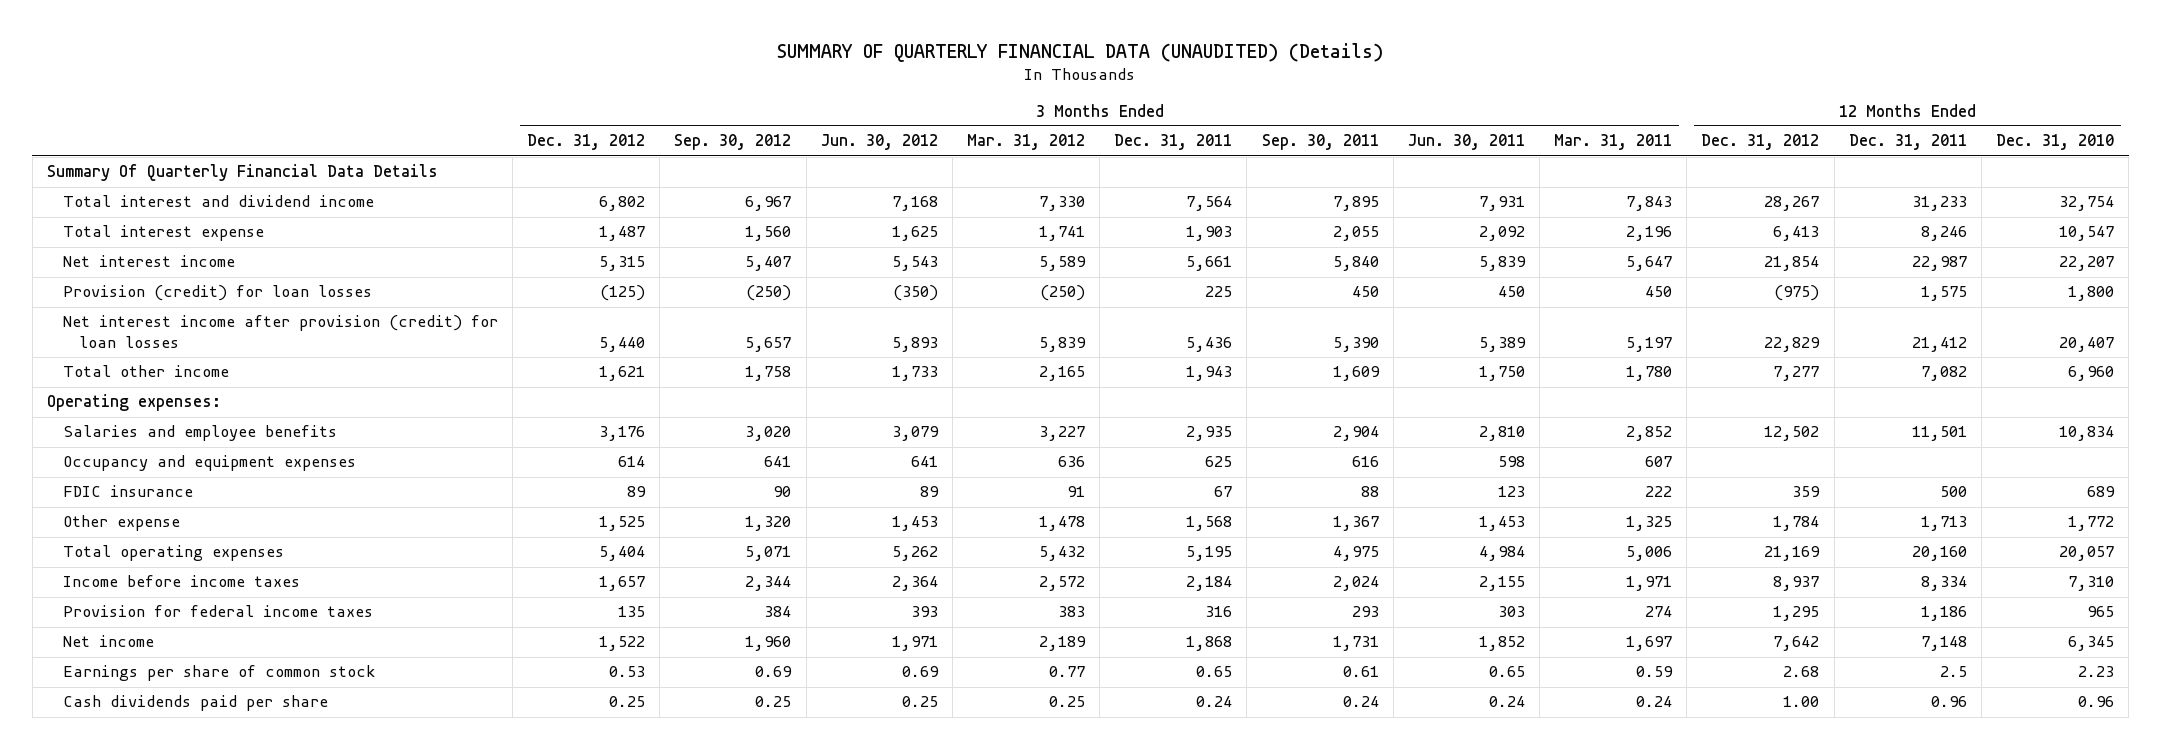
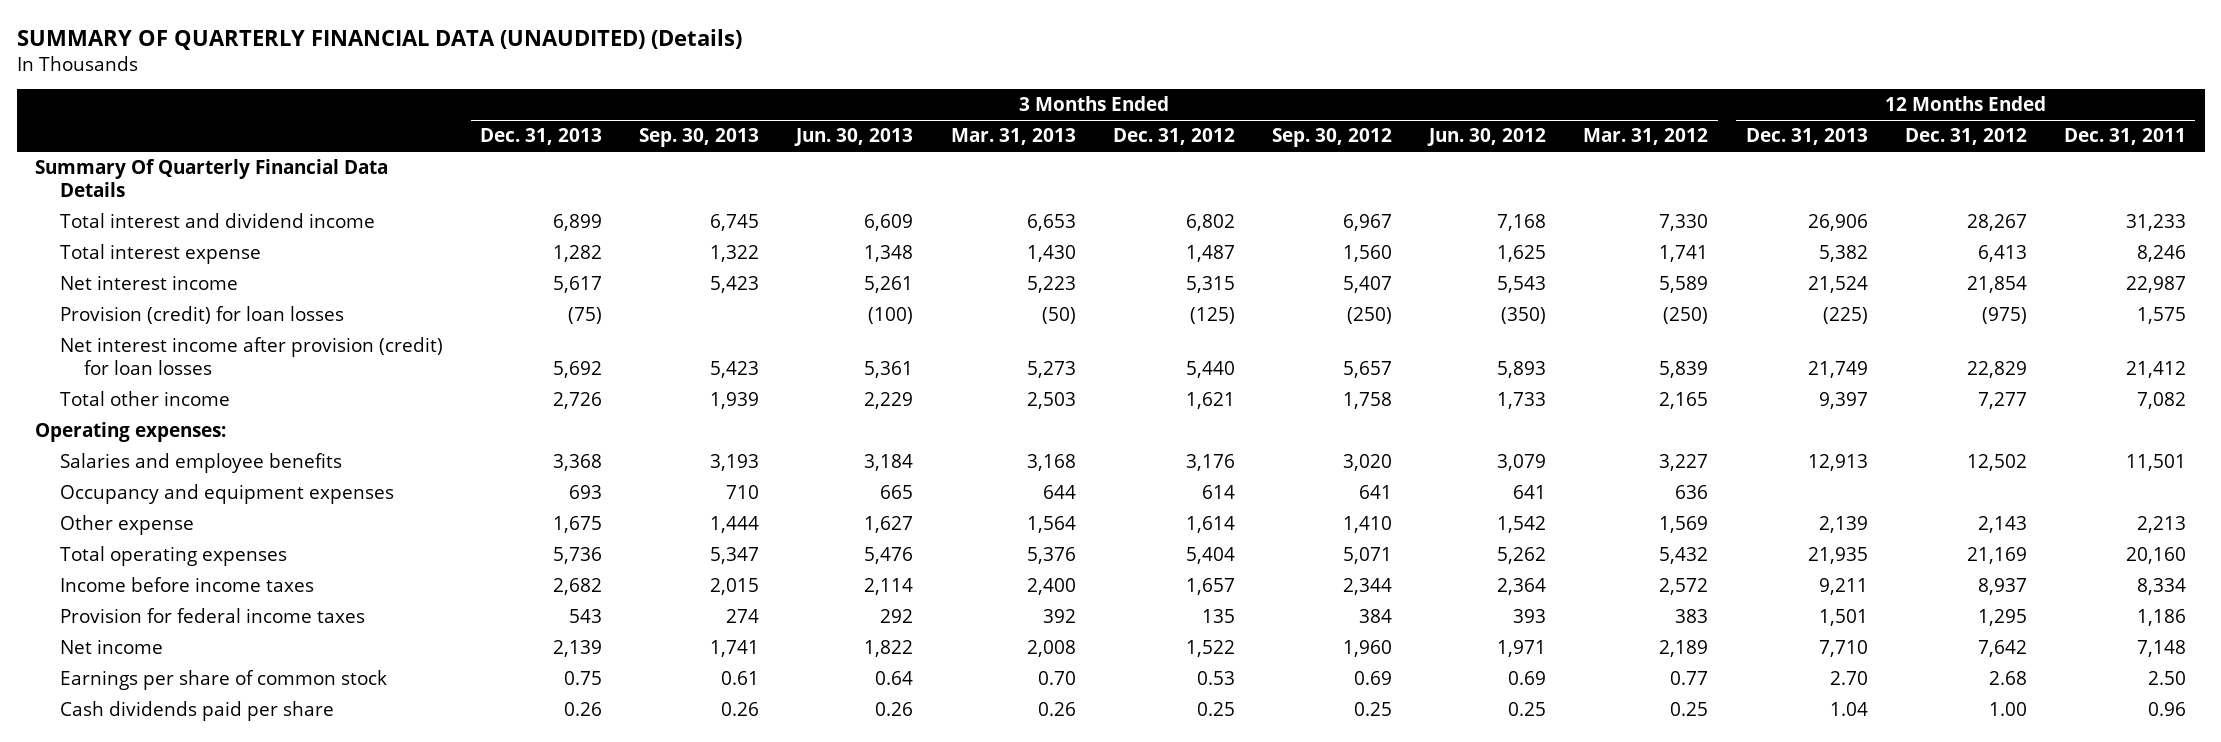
[1114,134,1233,151] Dec. 31, 2011 -> none
[1261,134,1379,151] Sep. 30, 2011 -> none
[1407,134,1525,151] Jun. 30, 2011 -> none
[1554,134,1673,151] Mar. 31, 2011 -> none
[1996,134,2115,151] Dec. 31, 2010 -> none
none -> [479,128,602,146] Dec. 31, 2013
none -> [639,128,760,148] Sep. 30, 2013
none -> [794,128,914,147] Jun. 30, 2013
none -> [950,128,1076,146] Mar. 31, 2013
none -> [1745,128,1868,146] Dec. 31, 2013
[62,485,193,498] FDIC insurance -> none
[599,516,646,532] 1,525 -> [1185,516,1235,534] 1,614
[745,516,792,532] 1,320 -> [1342,516,1392,534] 1,410
[891,516,938,532] 1,453 -> [1497,516,1547,534] 1,542
[1039,516,1086,532] 1,478 -> [1659,516,1709,534] 1,569
[1773,516,1820,532] 1,784 -> [1977,516,2027,534] 2,143
[1920,516,1967,532] 1,713 -> [2136,516,2186,534] 2,213
[1939,666,1967,678] 2.5 -> [2147,671,2186,686] 2.50

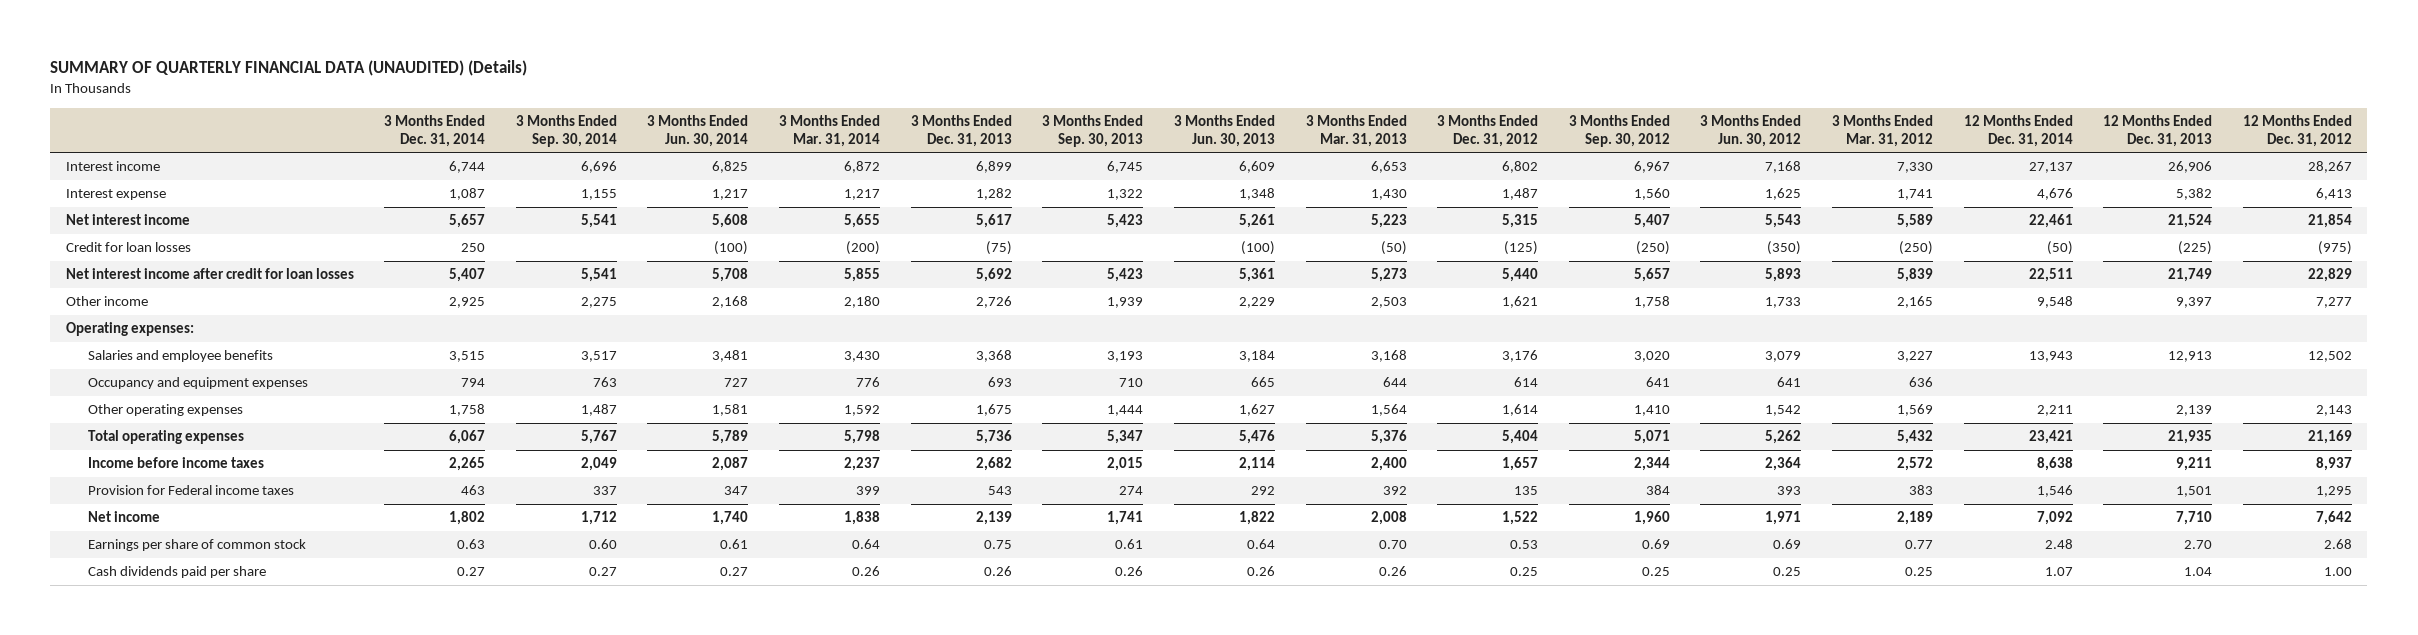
[2063,128,2186,146] Dec. 31, 2011 -> none
none -> [384,115,486,147] 3 Months Ended Dec. 31, 2014
none -> [515,115,617,147] 3 Months Ended Sep. 30, 2014
none -> [647,115,749,147] 3 Months Ended Jun. 30, 2014
none -> [779,115,881,147] 3 Months Ended Mar. 31, 2014
none -> [1963,115,2073,147] 12 Months Ended Dec. 31, 2014
[35,159,389,198] Summary Of Quarterly Financial Data Details -> none
[59,213,375,229] Total interest and dividend income -> [65,161,160,172] Interest income
[59,244,261,265] Total interest expense -> [65,189,166,201] Interest expense
[59,306,344,325] Provision (credit) for loan losses -> [65,242,191,253] Credit for loan losses
[59,337,443,376] Net interest income after provision (credit) for loan losses -> [65,268,354,280] Net interest income after credit for loan losses
[59,391,230,407] Total other income -> [65,296,148,307] Other income
[59,515,194,536] Other expense -> [87,404,243,417] Other operating expenses
[59,608,365,624] Provision for federal income taxes -> [87,485,294,496] Provision for Federal income taxes

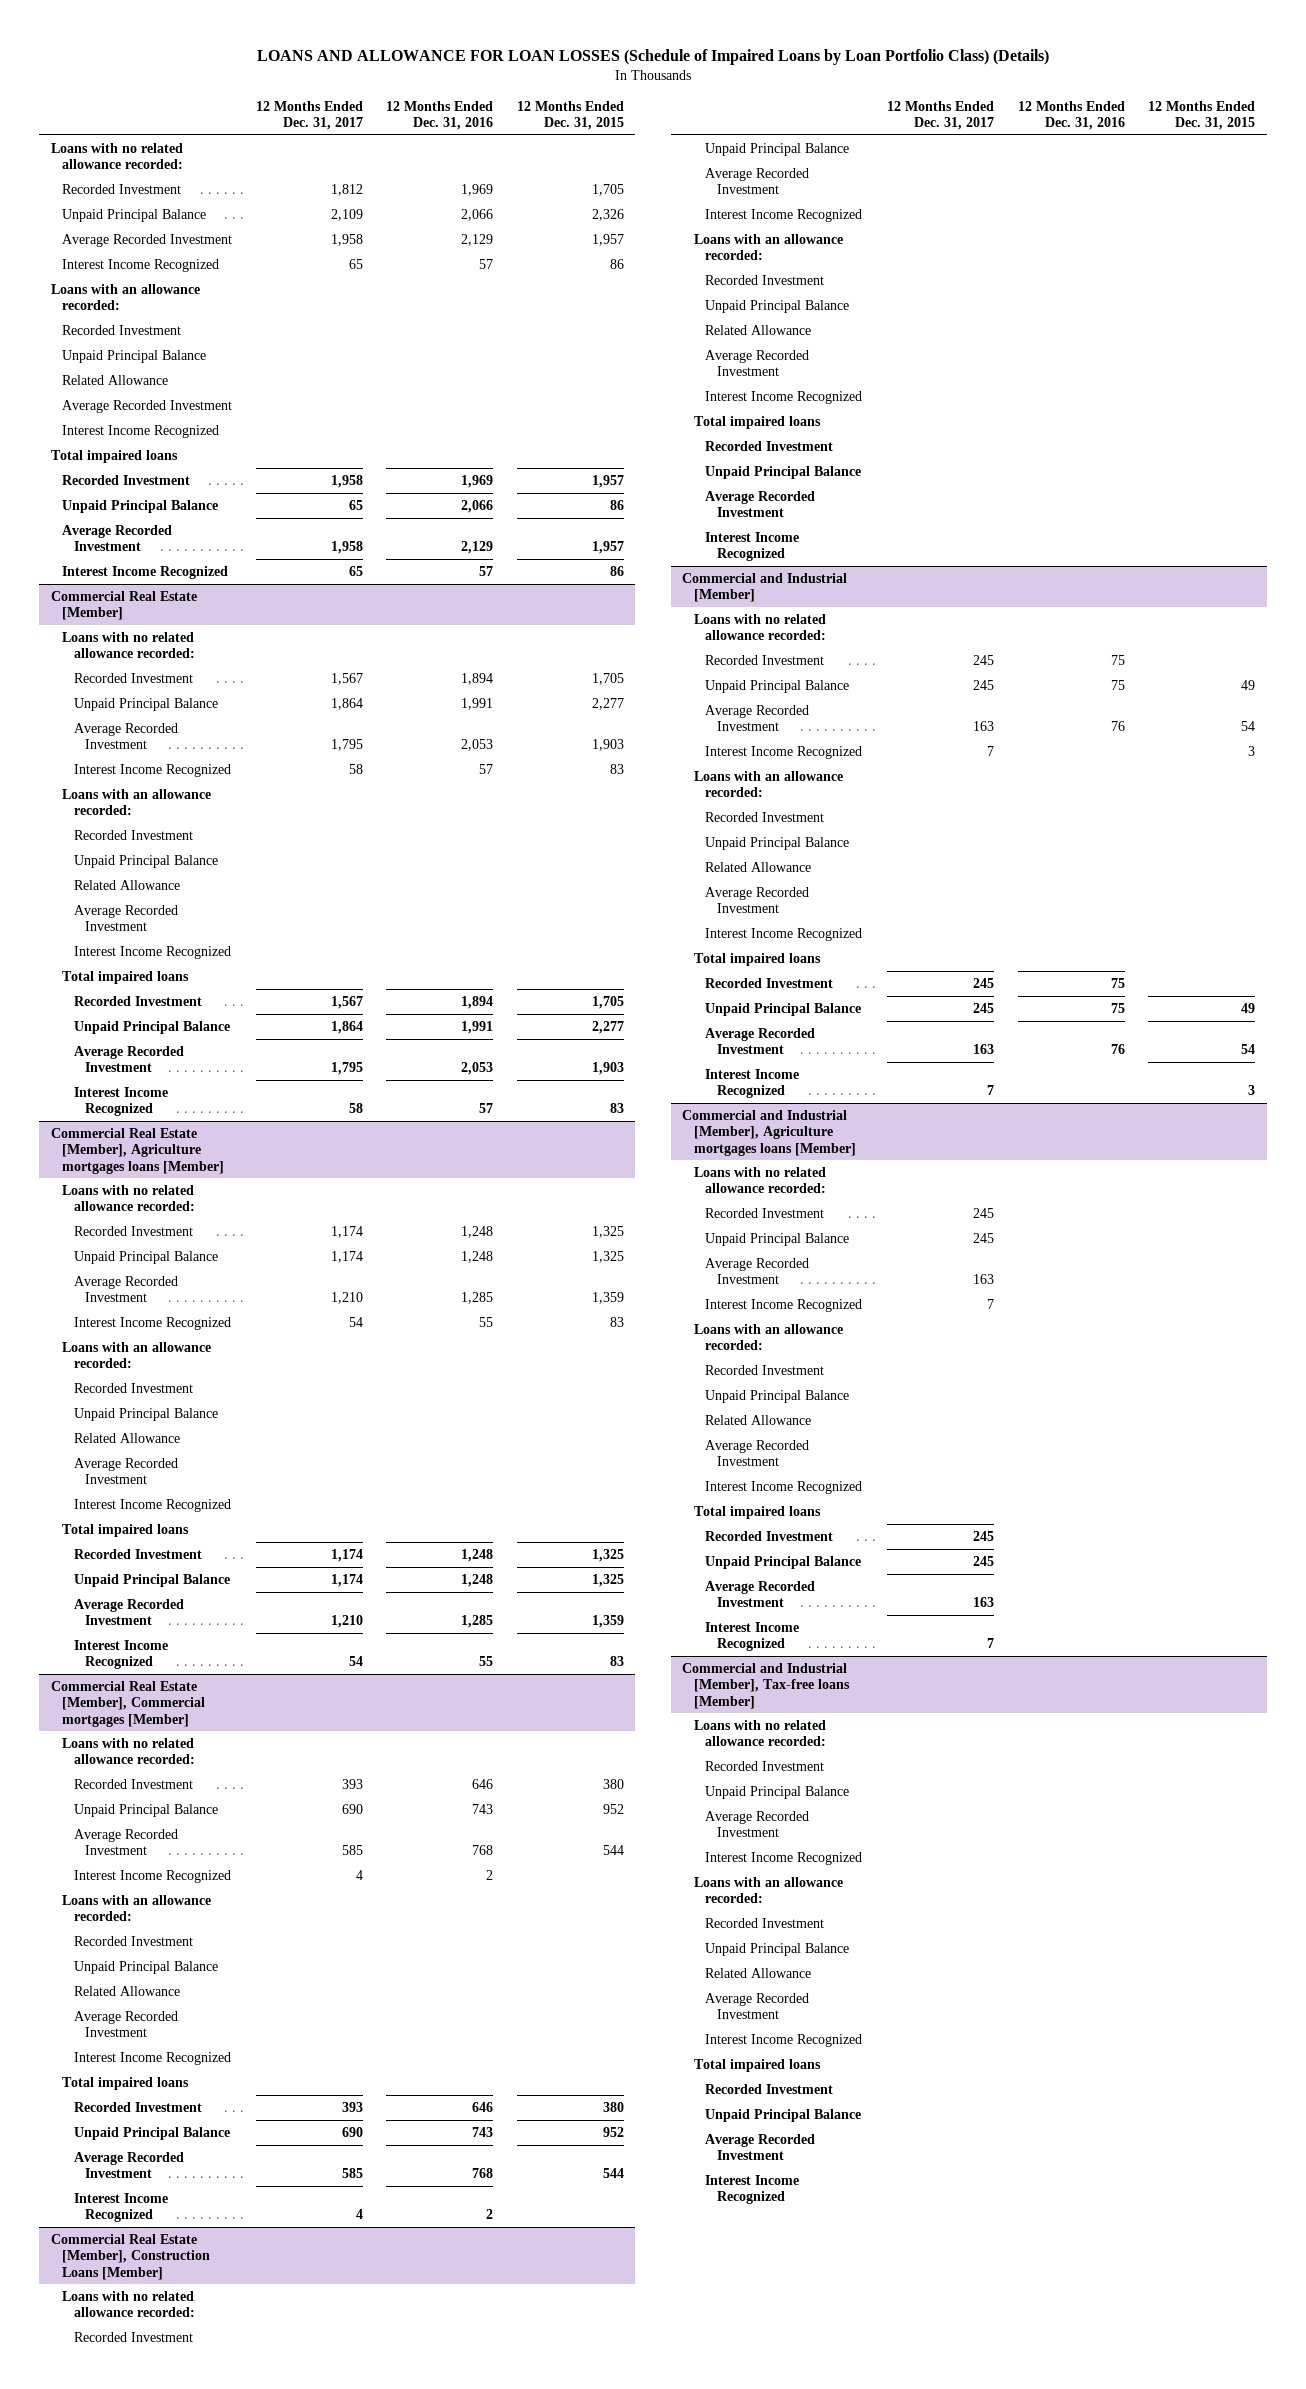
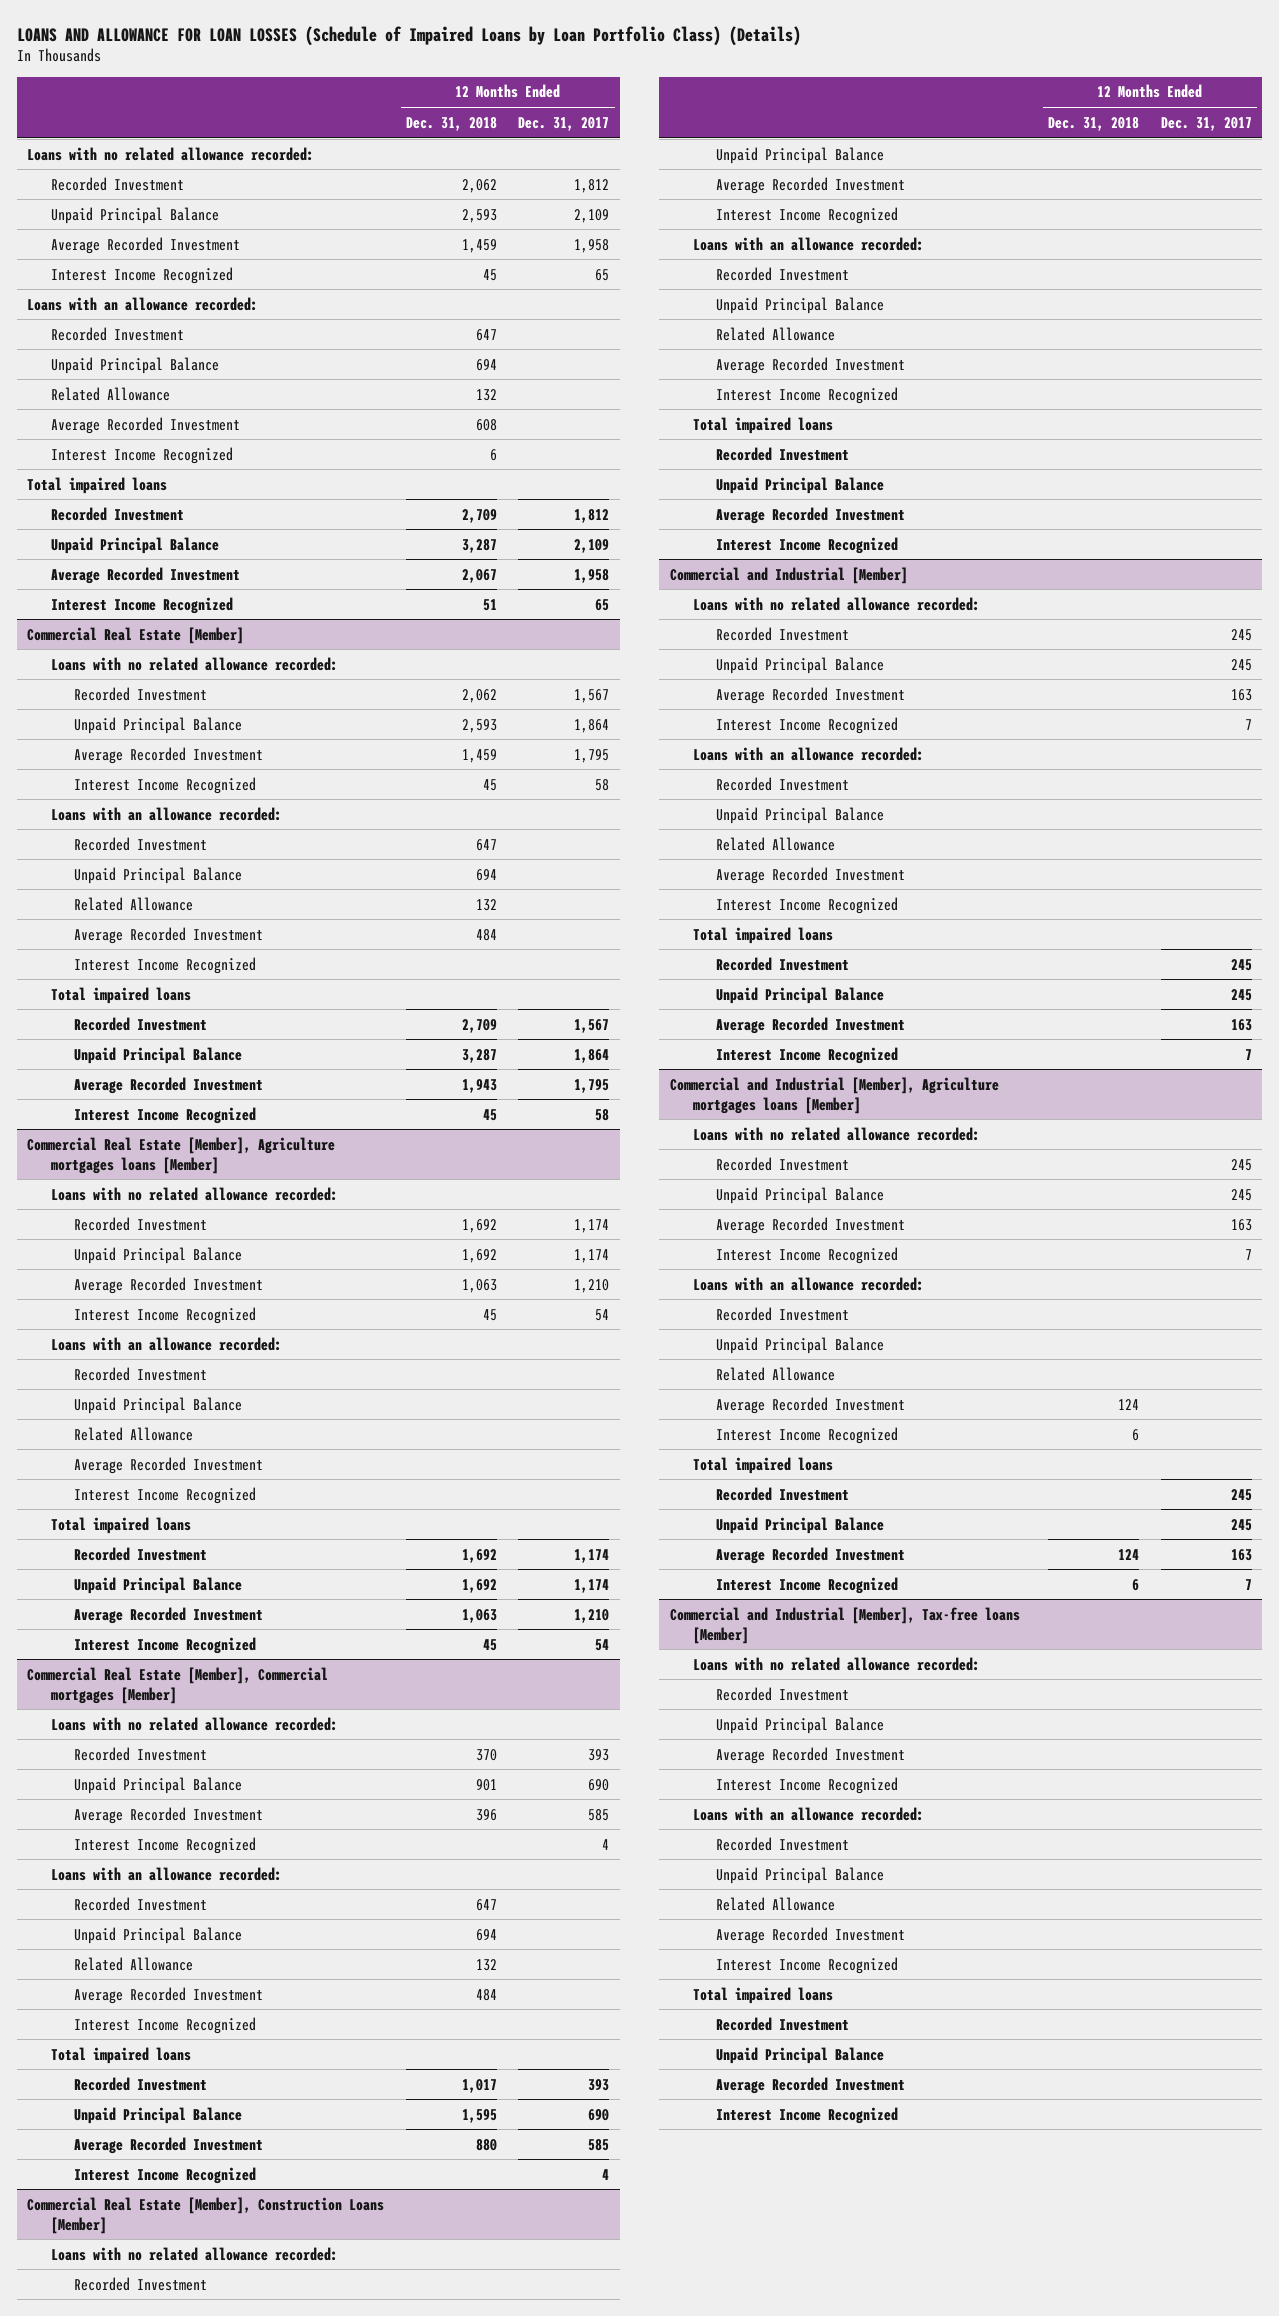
[386,100,494,131] 12 Months Ended Dec. 31, 2016 -> none
[516,100,624,131] 12 Months Ended Dec. 31, 2015 -> none
none -> [405,116,497,131] Dec. 31, 2018
[330,474,363,488] 1,958 -> [574,508,610,523] 1,812
[348,499,363,510] 65 -> [574,538,610,553] 2,109

